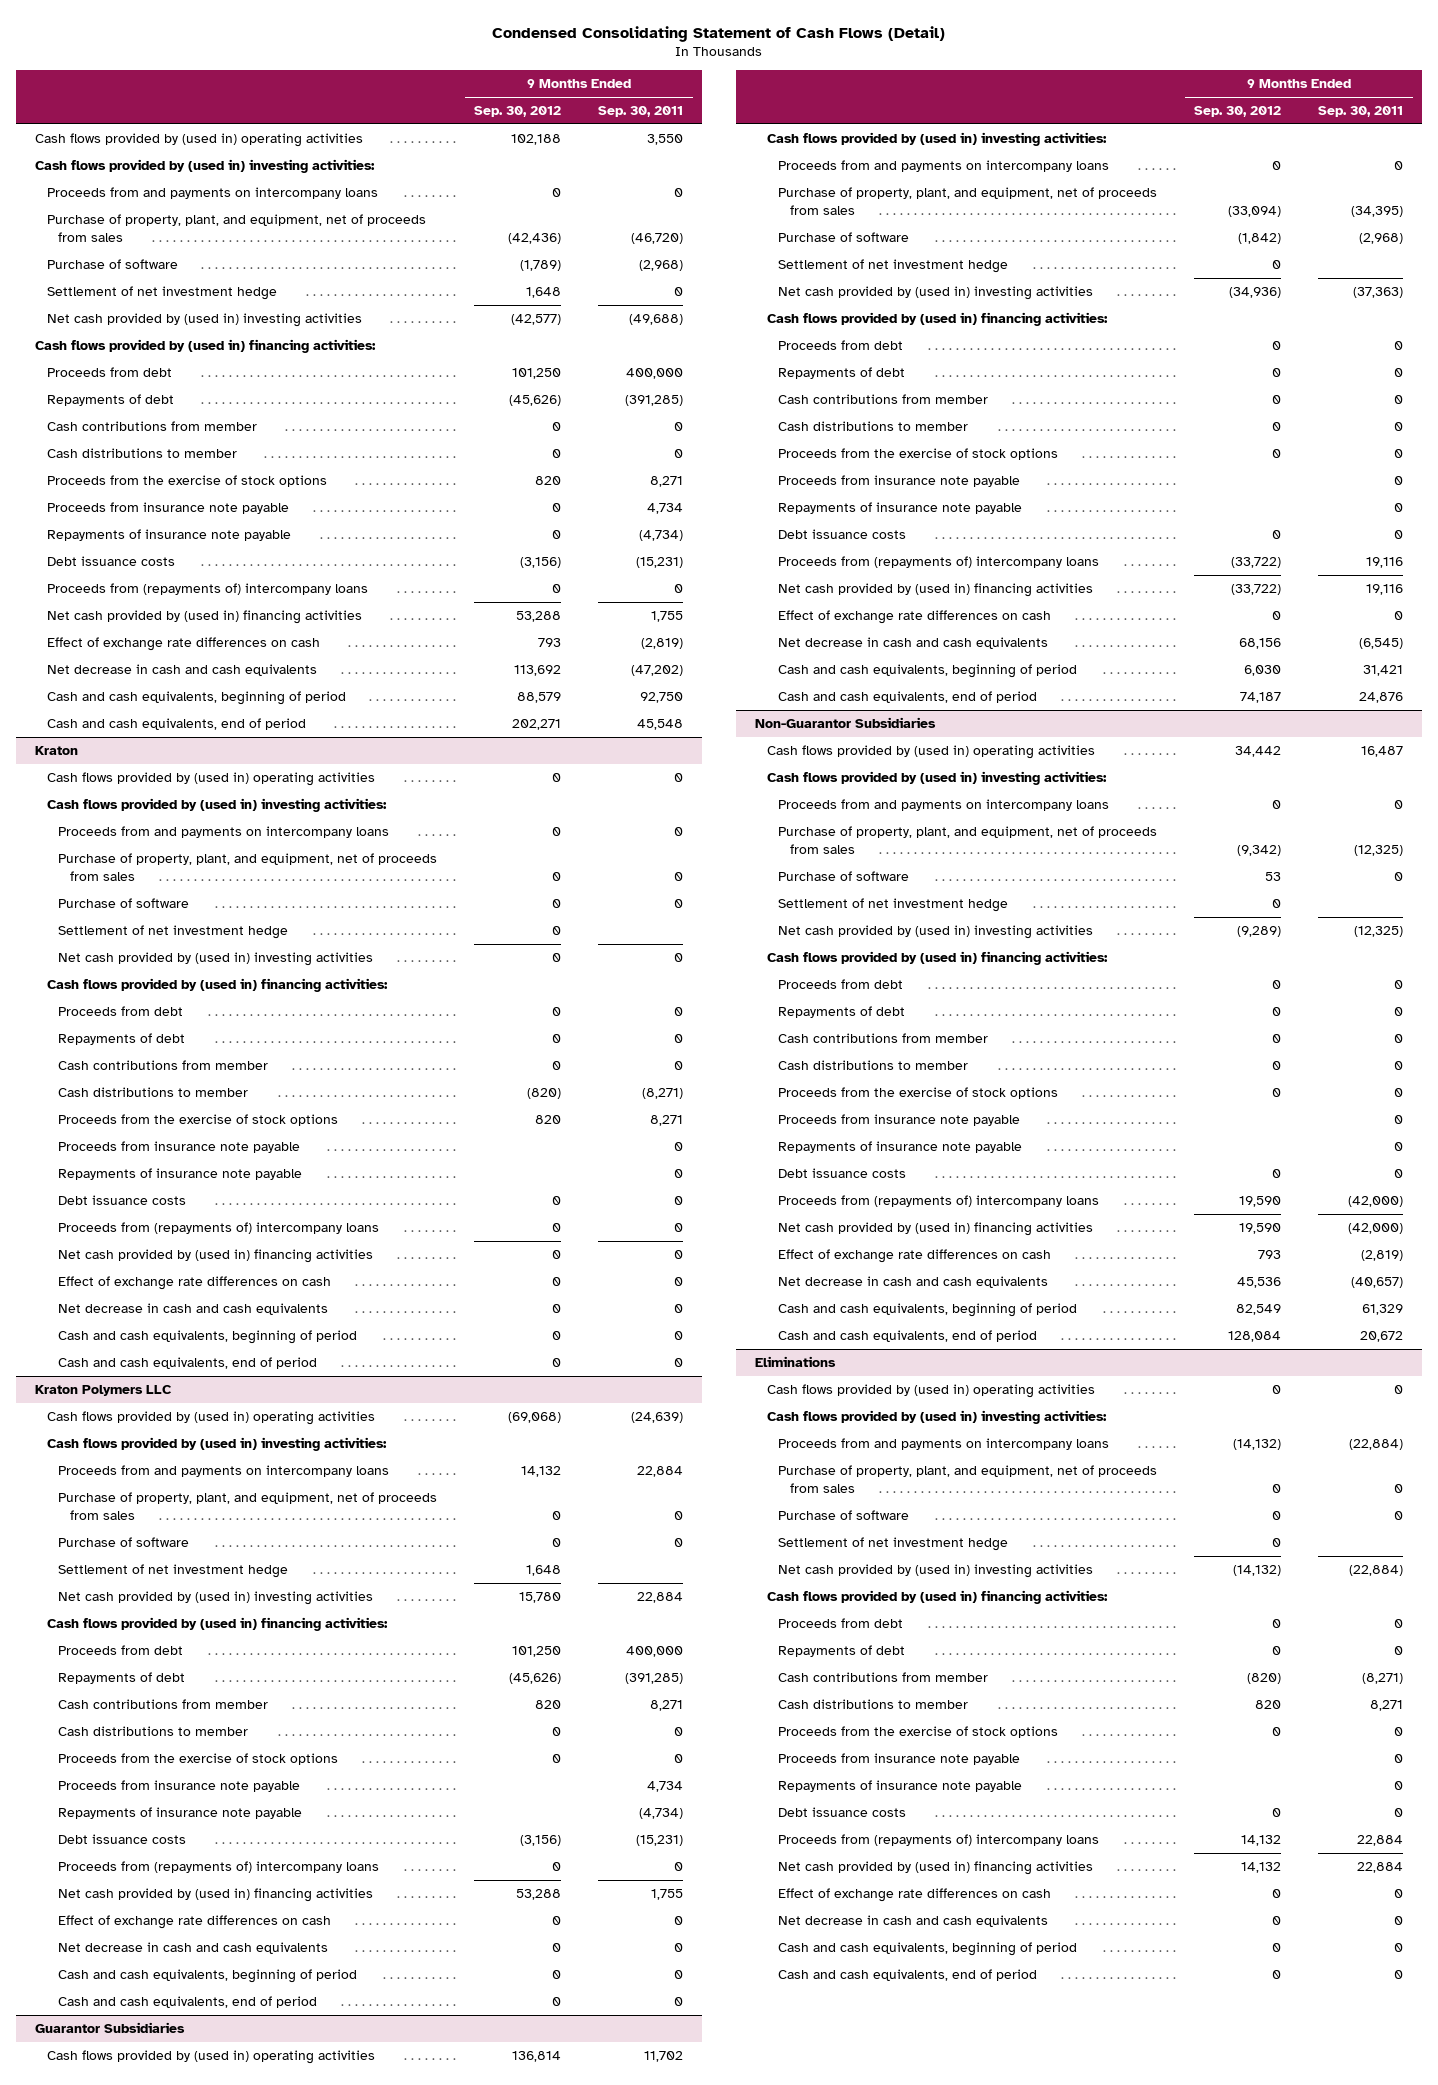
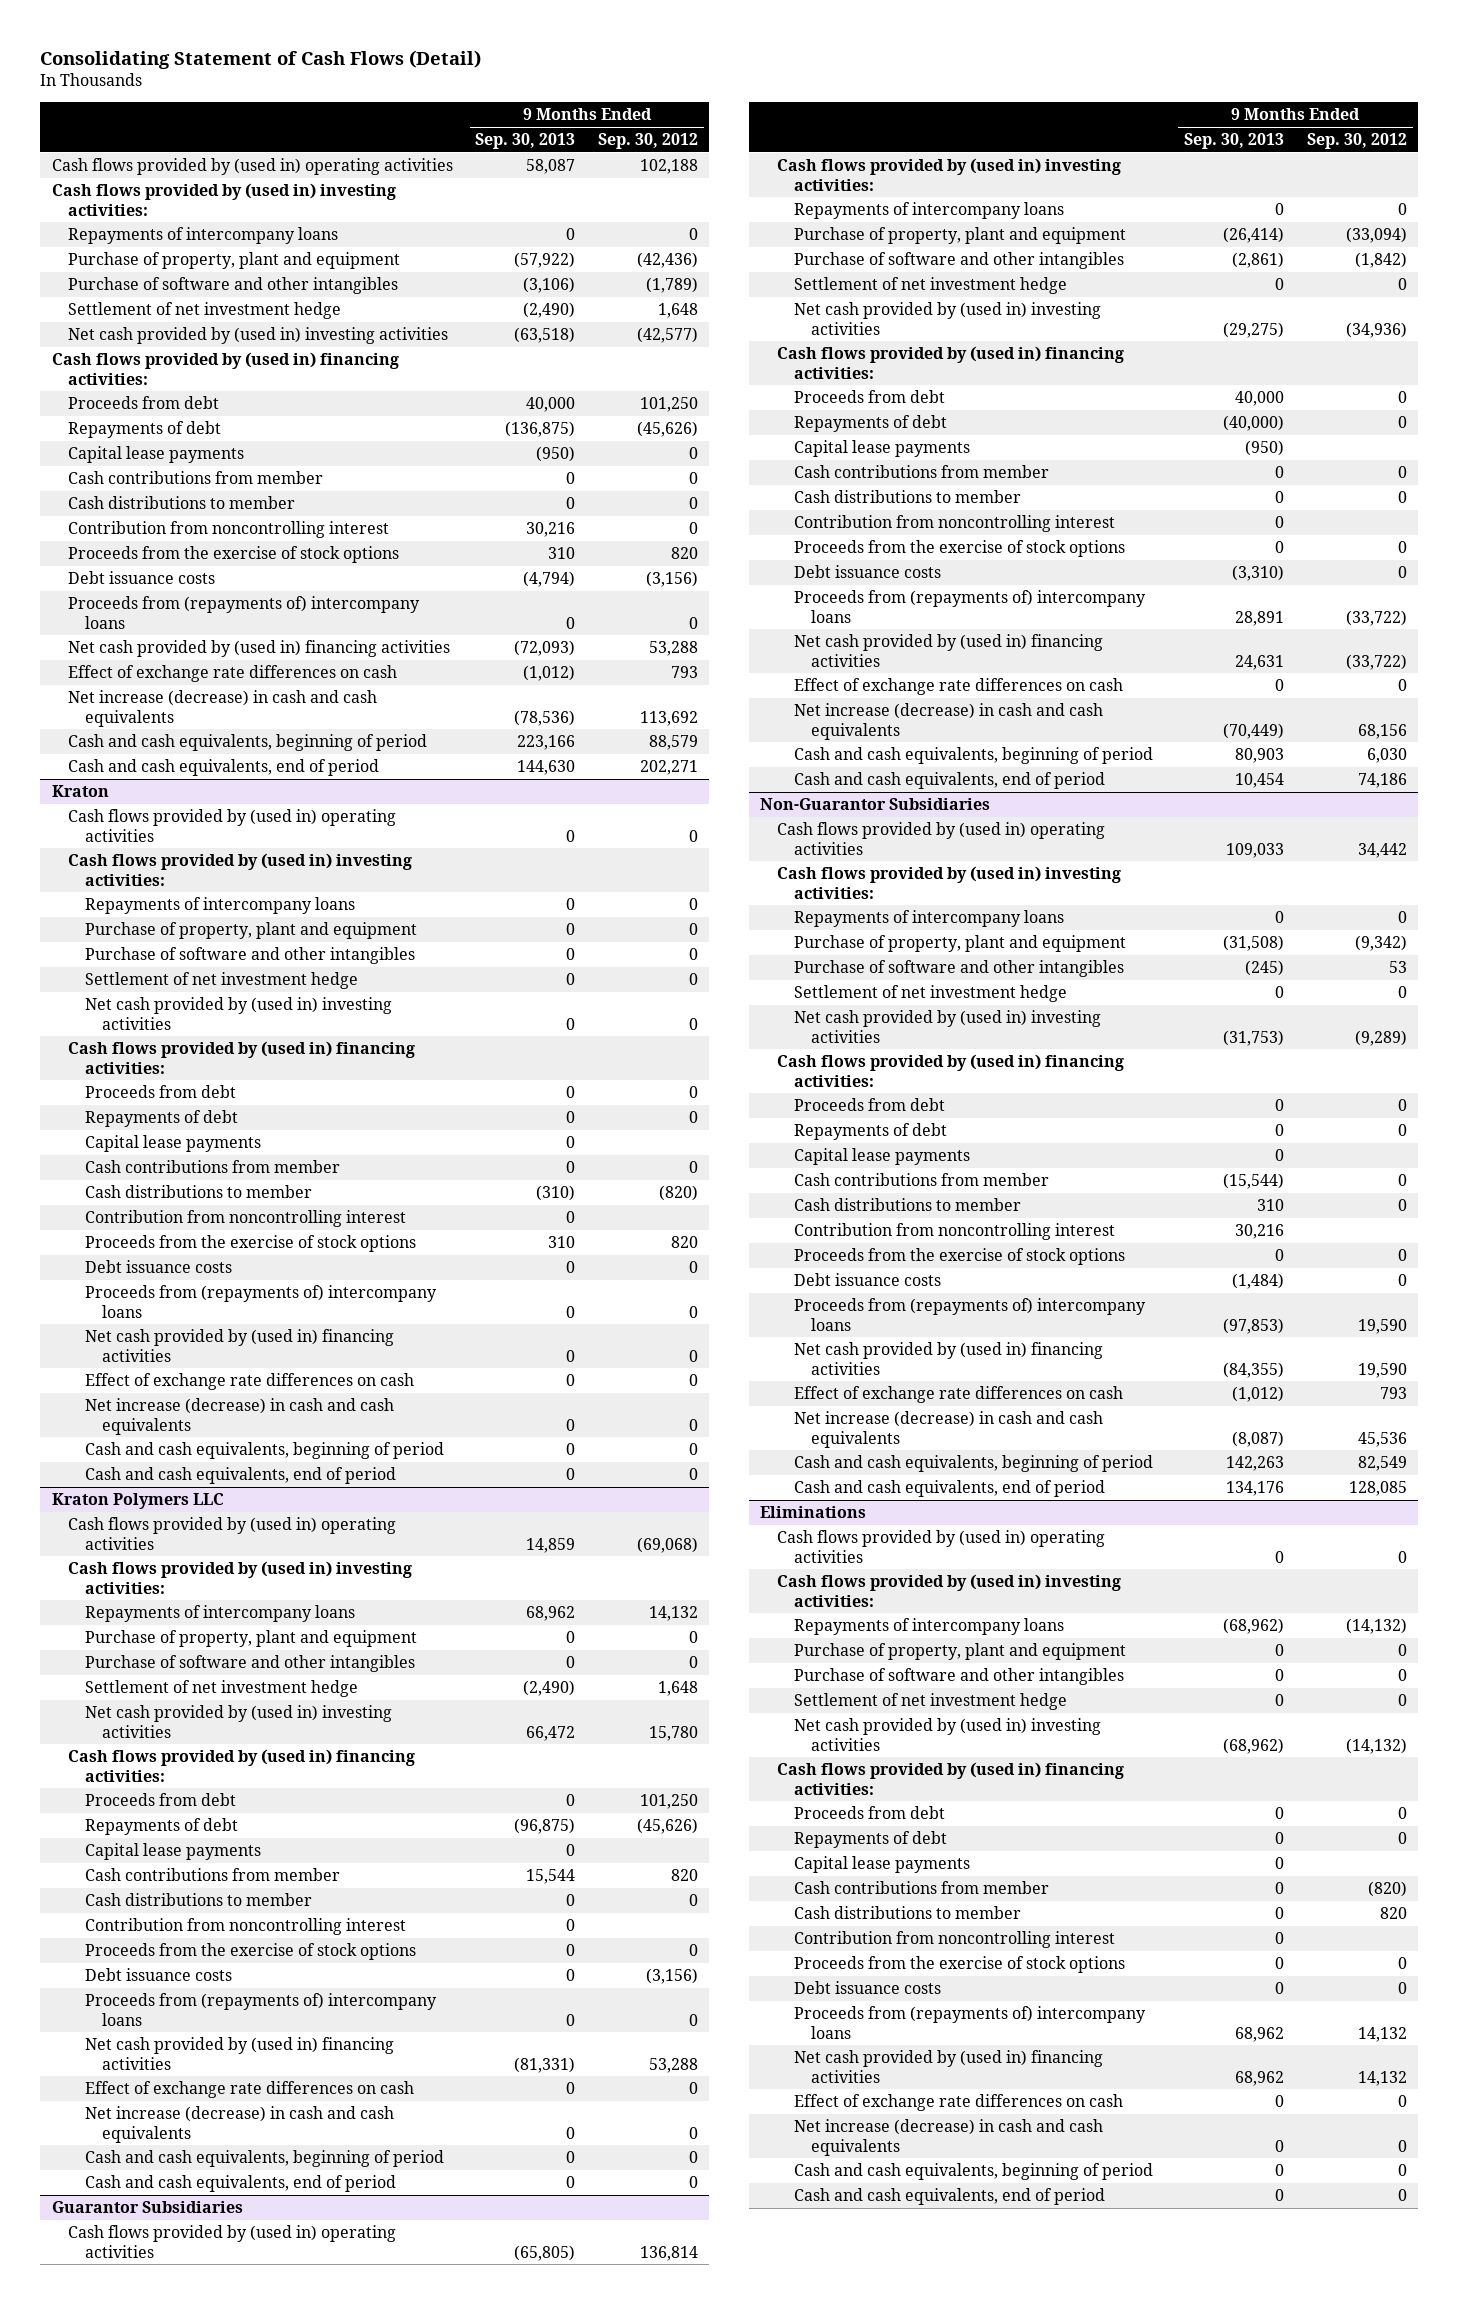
[492,25,946,42] Condensed Consolidating Statement of Cash Flows (Detail) -> [40,49,482,69] Consolidating Statement of Cash Flows (Detail)
[598,106,684,118] Sep. 30, 2011 -> none
none -> [475,133,576,150] Sep. 30, 2013
[46,187,378,200] Proceeds from and payments on intercompany loans -> [68,227,339,245] Repayments of intercompany loans
[46,214,426,242] Purchase of property, plant, and equipment, net of proceeds from sales -> [68,252,401,270] Purchase of property, plant and equipment
[46,259,178,270] Purchase of software -> [68,277,399,295] Purchase of software and other intangibles
none -> [68,446,245,464] Capital lease payments
none -> [68,521,390,539] Contribution from noncontrolling interest
[46,502,289,515] Proceeds from insurance note payable -> none
[46,529,291,542] Repayments of insurance note payable -> none
[46,664,317,677] Net decrease in cash and cash equivalents -> [68,690,378,727] Net increase (decrease) in cash and cash equivalents
[58,826,390,839] Proceeds from and payments on intercompany loans -> [85,897,356,915] Repayments of intercompany loans
[58,853,438,881] Purchase of property, plant, and equipment, net of proceeds from sales -> [85,922,418,940] Purchase of property, plant and equipment
[58,898,190,909] Purchase of software -> [85,947,416,965] Purchase of software and other intangibles
none -> [85,1135,262,1153] Capital lease payments
none -> [85,1210,407,1228] Contribution from noncontrolling interest
[58,1141,301,1154] Proceeds from insurance note payable -> none
[58,1168,303,1181] Repayments of insurance note payable -> none
[58,1303,329,1316] Net decrease in cash and cash equivalents -> [85,1398,395,1435] Net increase (decrease) in cash and cash equivalents
[58,1465,390,1478] Proceeds from and payments on intercompany loans -> [85,1605,356,1623] Repayments of intercompany loans
[58,1492,438,1520] Purchase of property, plant, and equipment, net of proceeds from sales -> [85,1630,418,1648] Purchase of property, plant and equipment
[58,1537,190,1548] Purchase of software -> [85,1655,416,1673] Purchase of software and other intangibles
none -> [85,1843,262,1861] Capital lease payments
none -> [85,1918,407,1936] Contribution from noncontrolling interest
[58,1780,301,1793] Proceeds from insurance note payable -> none
[58,1807,303,1820] Repayments of insurance note payable -> none
[58,1942,329,1955] Net decrease in cash and cash equivalents -> [85,2106,395,2143] Net increase (decrease) in cash and cash equivalents
[778,160,1110,173] Proceeds from and payments on intercompany loans -> [794,202,1065,220] Repayments of intercompany loans
[778,187,1158,215] Purchase of property, plant, and equipment, net of proceeds from sales -> [794,227,1127,245] Purchase of property, plant and equipment
[778,232,910,243] Purchase of software -> [794,252,1125,270] Purchase of software and other intangibles
none -> [794,440,971,458] Capital lease payments
none -> [794,515,1116,533] Contribution from noncontrolling interest
[778,475,1021,488] Proceeds from insurance note payable -> none
[778,502,1023,515] Repayments of insurance note payable -> none
[778,637,1049,650] Net decrease in cash and cash equivalents -> [794,703,1104,740] Net increase (decrease) in cash and cash equivalents
[1240,692,1282,704] 74,187 -> [1357,773,1407,789] 74,186
[778,799,1110,812] Proceeds from and payments on intercompany loans -> [794,910,1065,928] Repayments of intercompany loans
[778,826,1158,854] Purchase of property, plant, and equipment, net of proceeds from sales -> [794,935,1127,953] Purchase of property, plant and equipment
[778,871,910,882] Purchase of software -> [794,960,1125,978] Purchase of software and other intangibles
none -> [794,1148,971,1166] Capital lease payments
none -> [794,1223,1116,1241] Contribution from noncontrolling interest
[778,1114,1021,1127] Proceeds from insurance note payable -> none
[778,1141,1023,1154] Repayments of insurance note payable -> none
[778,1276,1049,1289] Net decrease in cash and cash equivalents -> [794,1411,1104,1448] Net increase (decrease) in cash and cash equivalents
[1228,1331,1282,1343] 128,084 -> [1348,1481,1407,1497] 128,085
[778,1438,1110,1451] Proceeds from and payments on intercompany loans -> [794,1618,1065,1636] Repayments of intercompany loans
[778,1465,1158,1493] Purchase of property, plant, and equipment, net of proceeds from sales -> [794,1643,1127,1661] Purchase of property, plant and equipment
[778,1510,910,1521] Purchase of software -> [794,1668,1125,1686] Purchase of software and other intangibles
none -> [794,1856,971,1874] Capital lease payments
none -> [794,1931,1116,1949] Contribution from noncontrolling interest
[778,1753,1021,1766] Proceeds from insurance note payable -> none
[778,1780,1023,1793] Repayments of insurance note payable -> none
[778,1915,1049,1928] Net decrease in cash and cash equivalents -> [794,2119,1104,2156] Net increase (decrease) in cash and cash equivalents

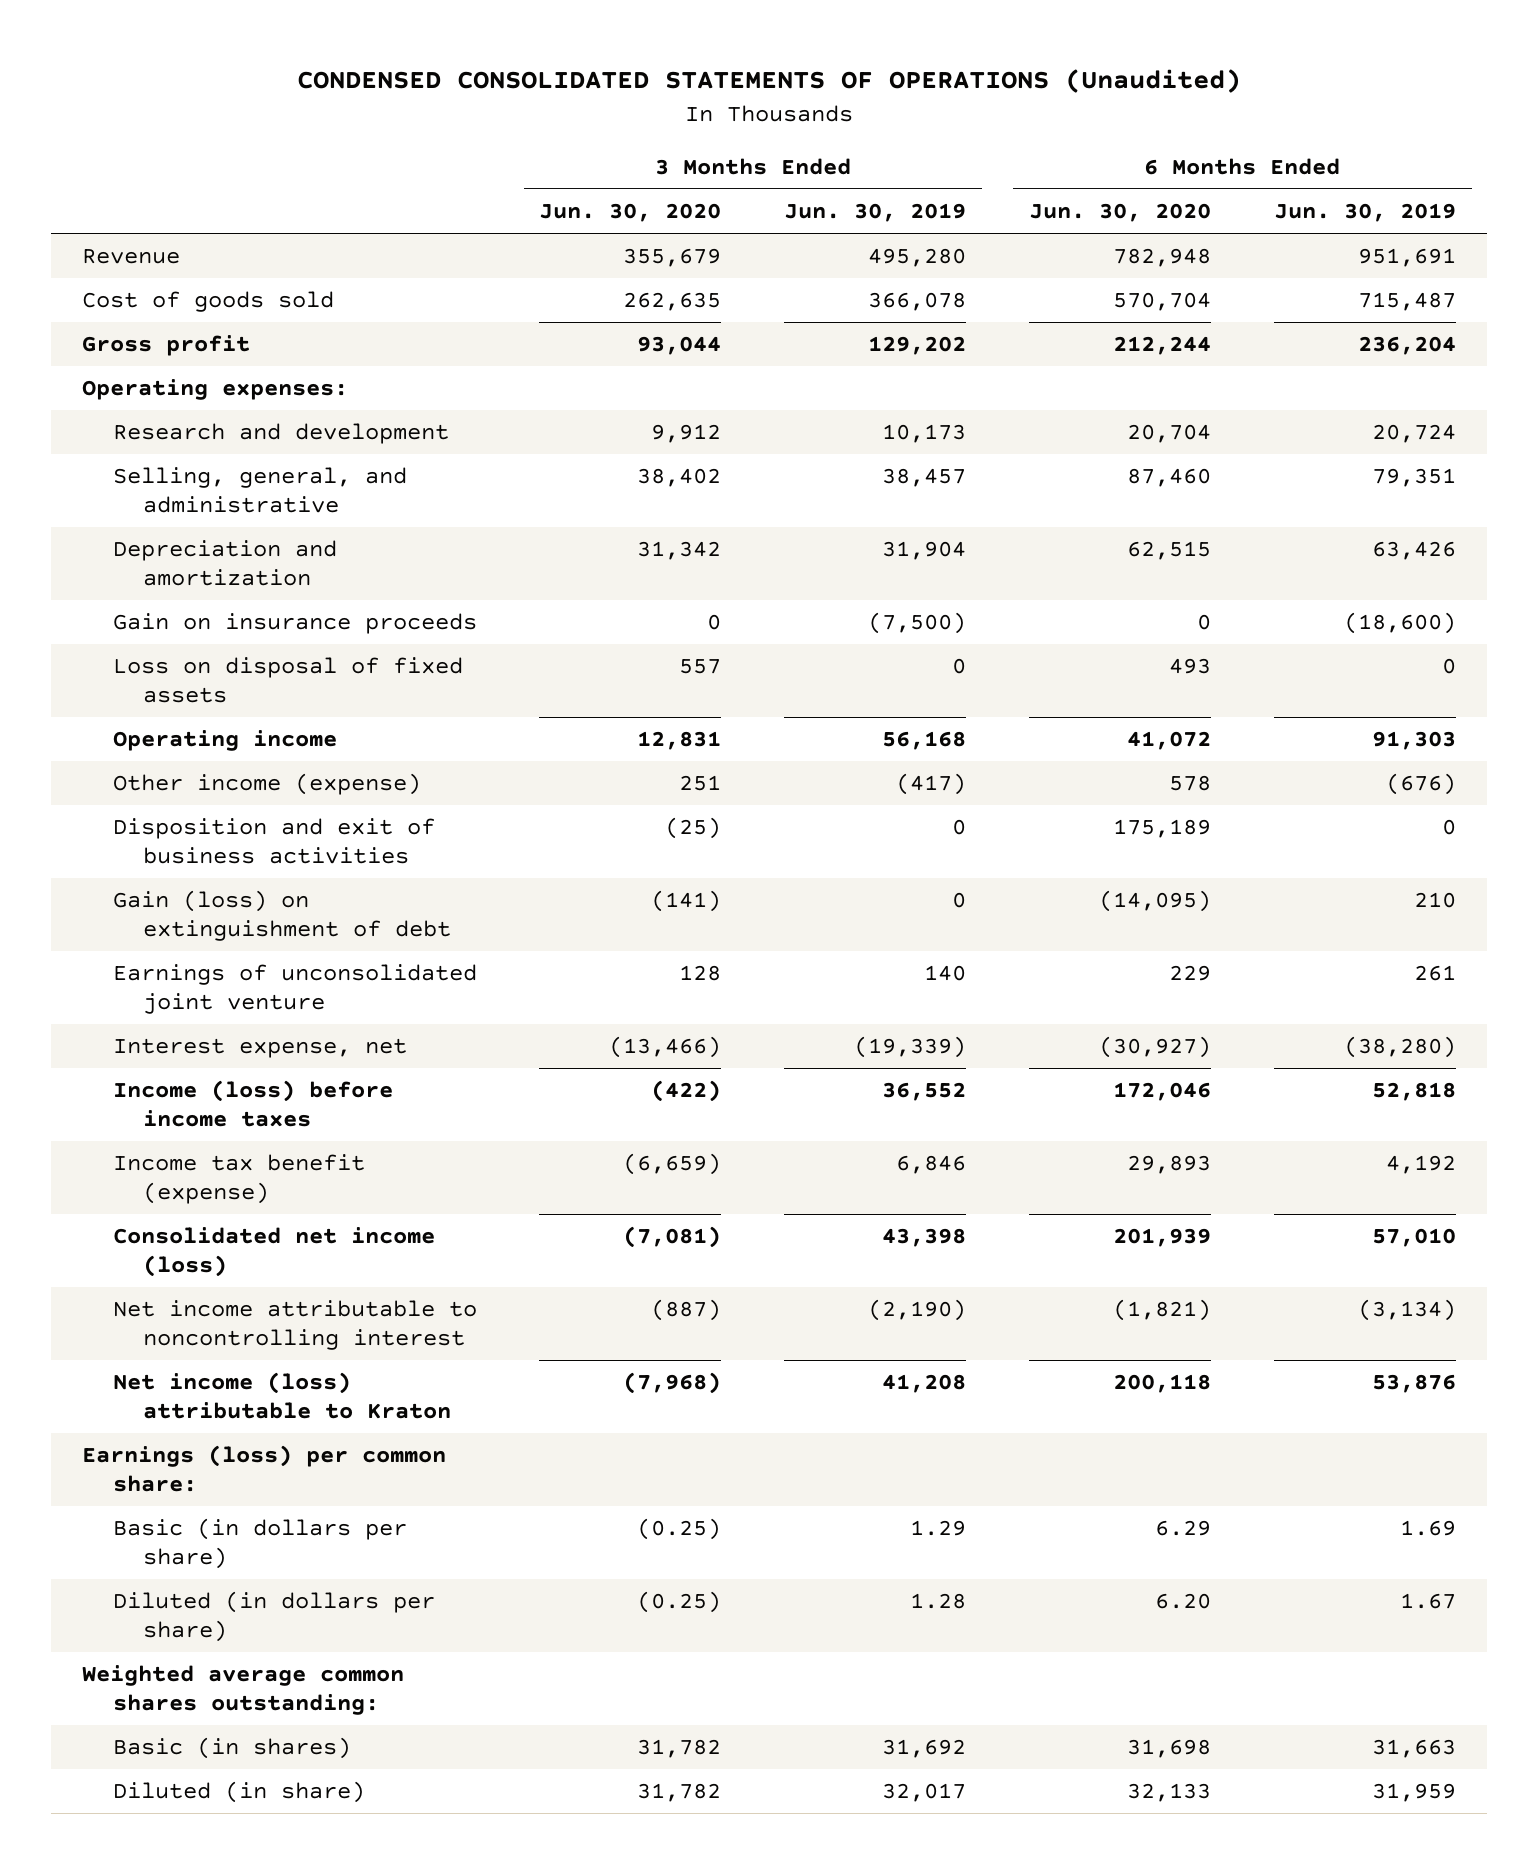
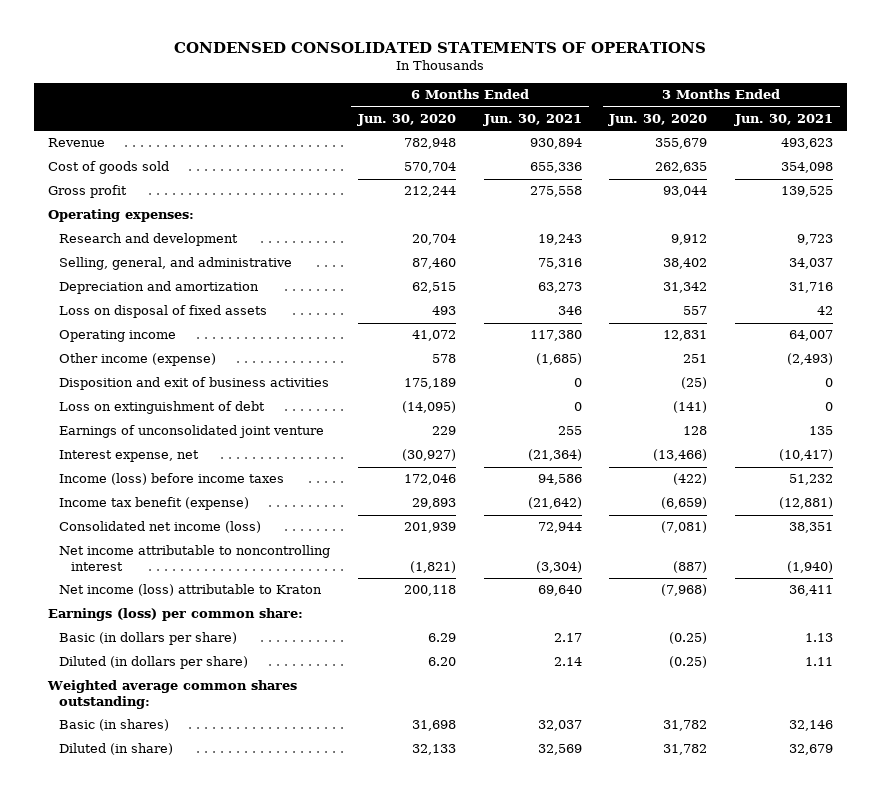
[297,69,1242,94] CONDENSED CONSOLIDATED STATEMENTS OF OPERATIONS (Unaudited) -> [174,42,707,54] CONDENSED CONSOLIDATED STATEMENTS OF OPERATIONS
[784,203,967,223] Jun. 30, 2019 -> none
[1273,203,1456,223] Jun. 30, 2019 -> none
none -> [482,114,582,127] Jun. 30, 2021
none -> [734,114,834,127] Jun. 30, 2021
[112,613,477,635] Gain on insurance proceeds -> none
[112,890,451,941] Gain (loss) on extinguishment of debt -> [59,401,266,415] Loss on extinguishment of debt

